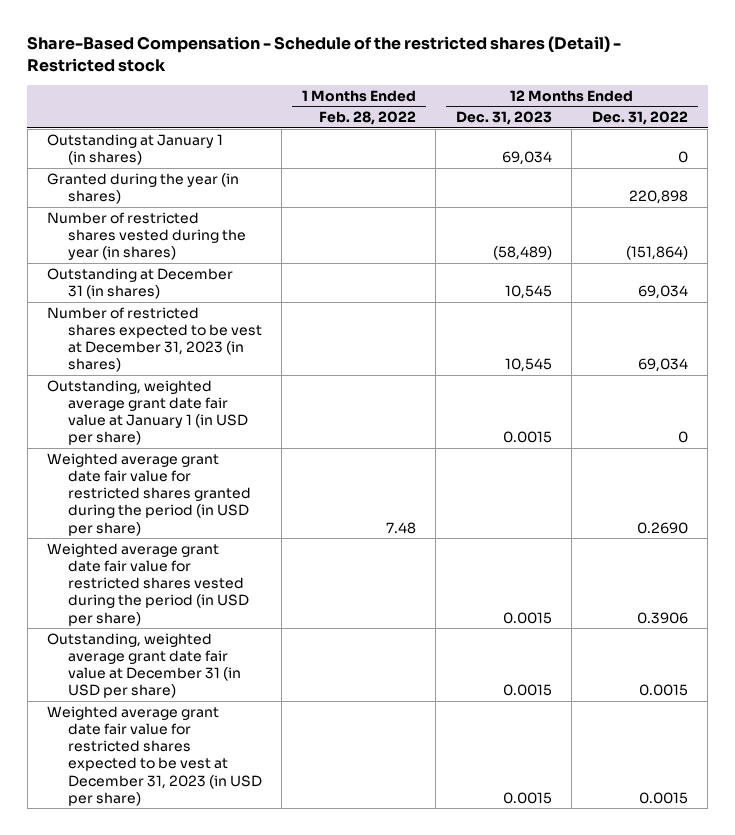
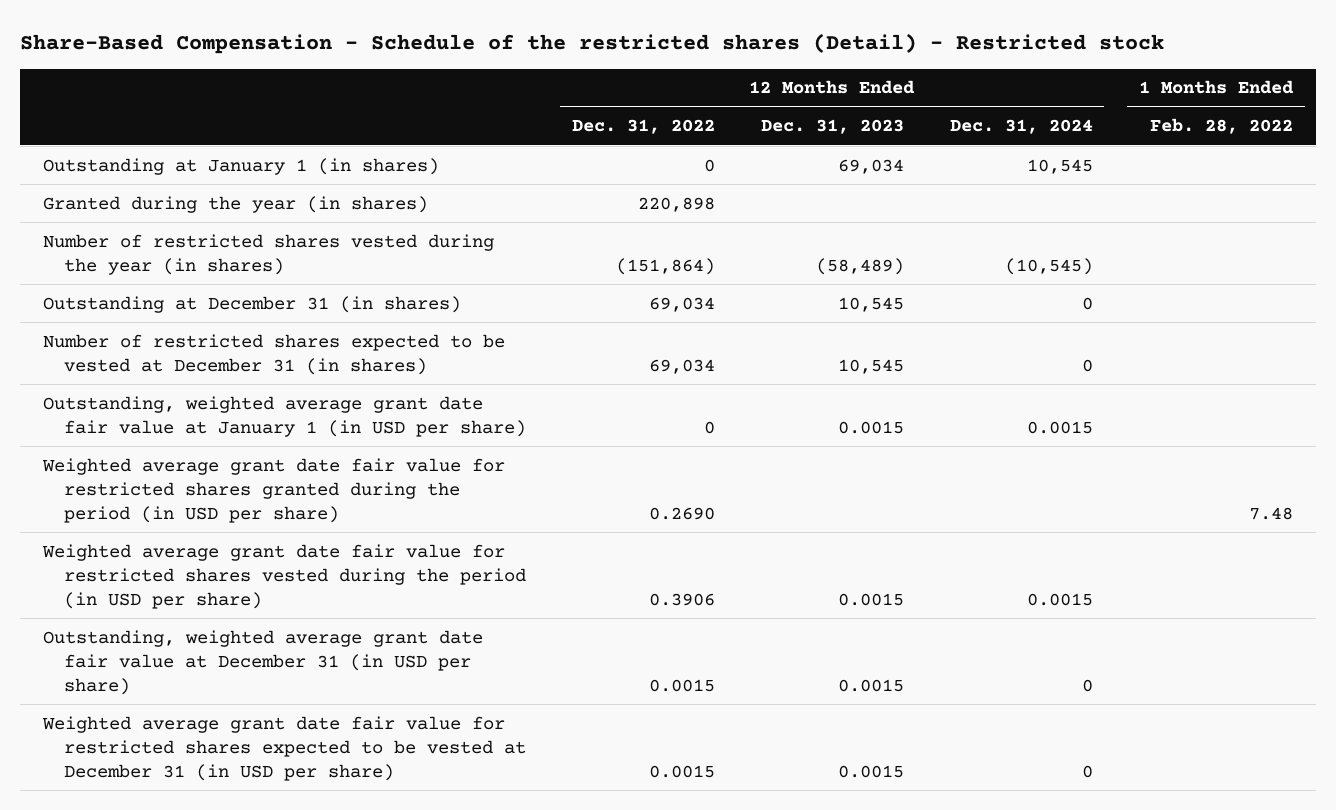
none -> [949,119,1093,135] Dec. 31, 2024
[47,306,262,373] Number of restricted shares expected to be vest at December 31, 2023 (in shares) -> [42,333,505,375] Number of restricted shares expected to be vested at December 31 (in shares)
[47,705,262,806] Weighted average grant date fair value for restricted shares expected to be vest at December 31, 2023 (in USD per share) -> [41,715,526,781] Weighted average grant date fair value for restricted shares expected to be vested at December 31 (in USD per share)

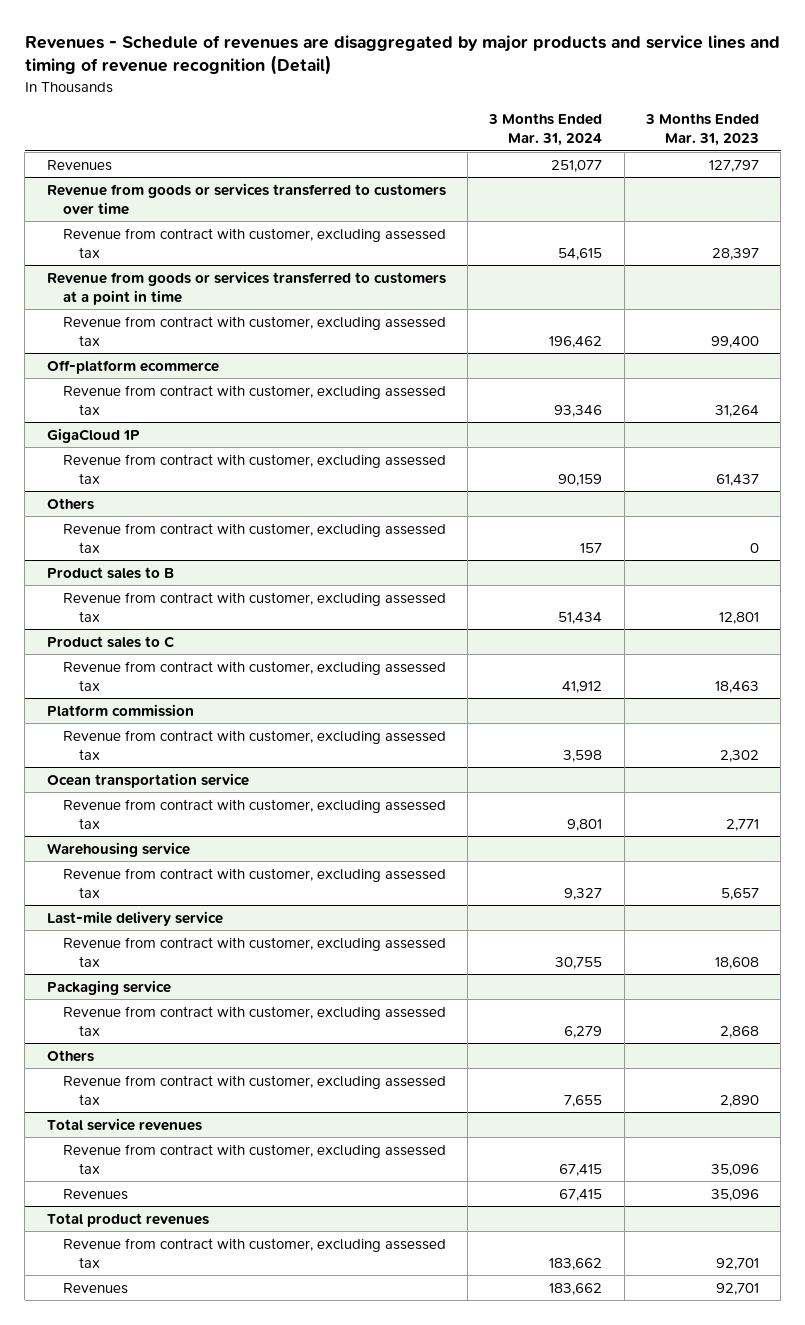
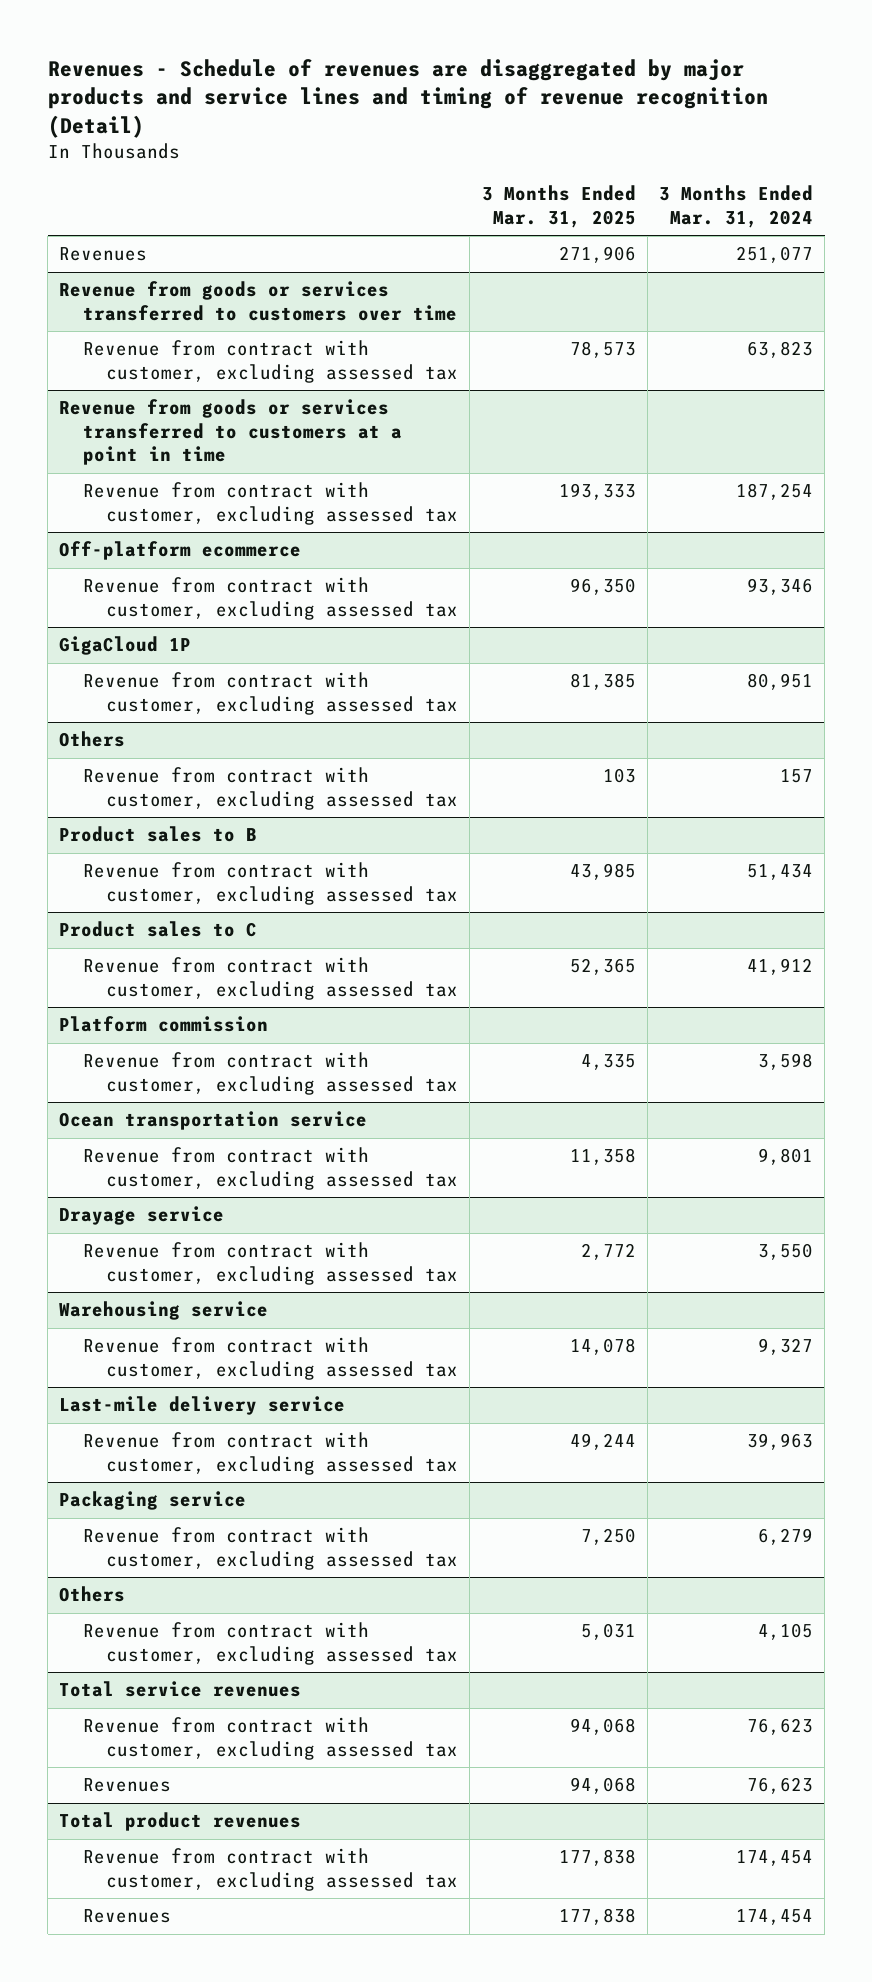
[644,113,759,147] 3 Months Ended Mar. 31, 2023 -> none
none -> [481,185,636,228] 3 Months Ended Mar. 31, 2025
[558,247,603,260] 54,615 -> [747,341,814,359] 63,823
[549,335,603,348] 196,462 -> [736,483,814,501] 187,254
[558,473,603,486] 90,159 -> [747,673,814,691] 80,951
none -> [59,1206,225,1226] Drayage service
none -> [82,1242,458,1285] Revenue from contract with customer, excluding assessed tax
[555,956,603,969] 30,755 -> [747,1433,814,1451] 39,963
[564,1094,603,1107] 7,655 -> [758,1623,814,1641] 4,105
[559,1163,603,1176] 67,415 -> [747,1718,814,1736] 76,623
[559,1188,603,1201] 67,415 -> [747,1777,814,1795] 76,623
[549,1257,603,1270] 183,662 -> [736,1850,814,1867] 174,454
[549,1282,603,1295] 183,662 -> [736,1909,814,1926] 174,454

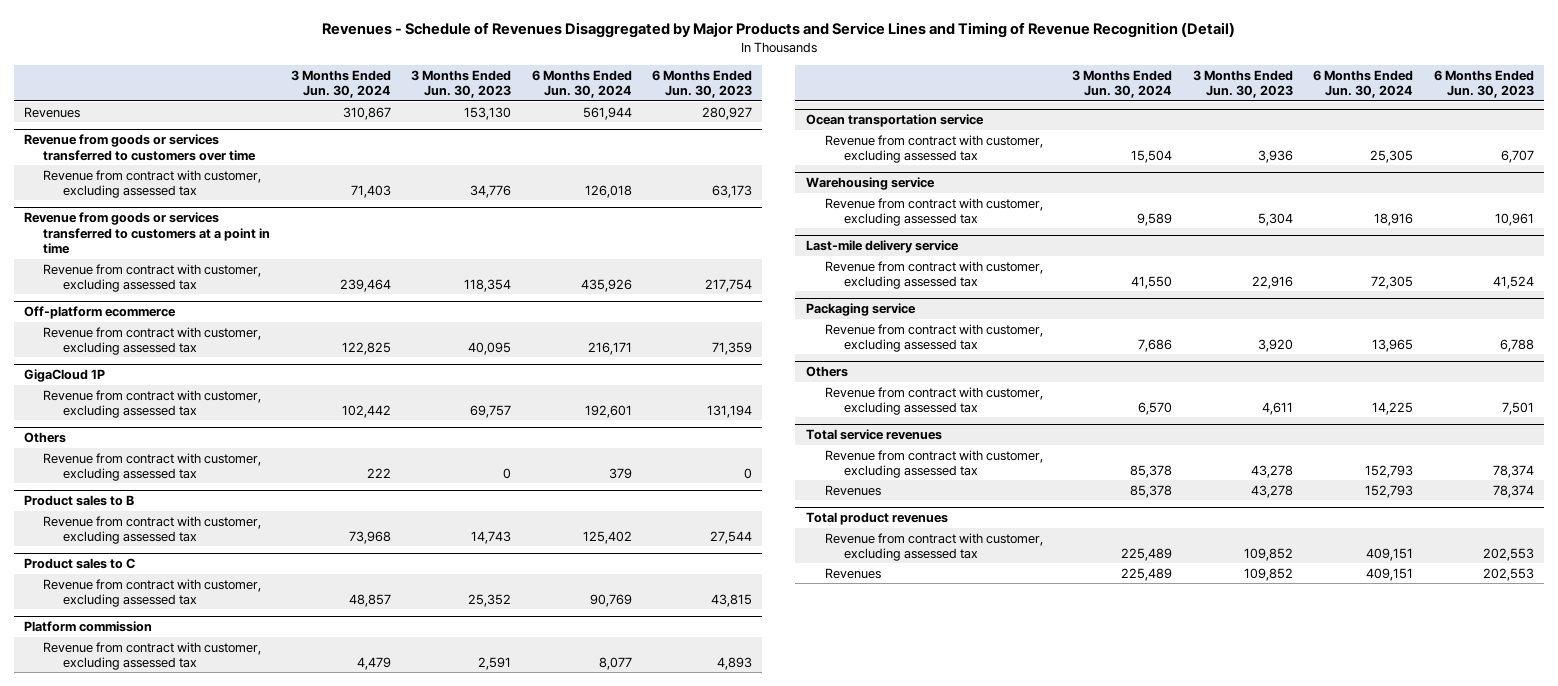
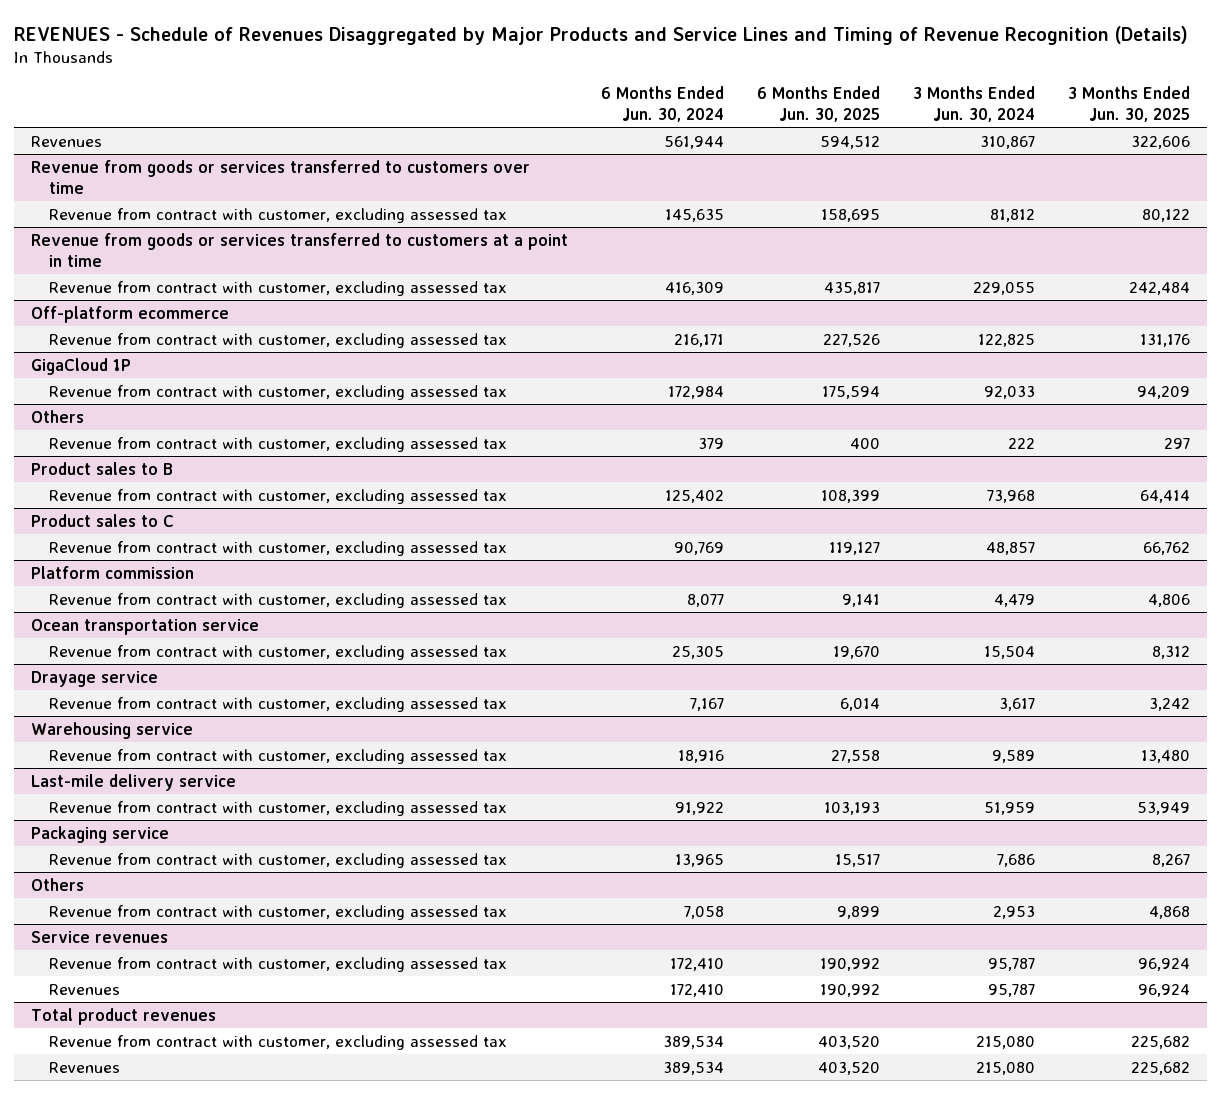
[321,22,1235,39] Revenues - Schedule of Revenues Disaggregated by Major Products and Service Lines and Timing of Revenue Recognition (Detail) -> [14,25,1189,45] REVENUES - Schedule of Revenues Disaggregated by Major Products and Service Lines and Timing of Revenue Recognition (Details)
[411,69,512,99] 3 Months Ended Jun. 30, 2023 -> none
[652,69,753,99] 6 Months Ended Jun. 30, 2023 -> none
none -> [757,85,881,123] 6 Months Ended Jun. 30, 2025
none -> [1068,85,1191,123] 3 Months Ended Jun. 30, 2025
[350,185,391,199] 71,403 -> [990,208,1036,222] 81,812
[584,185,632,199] 126,018 -> [665,208,725,222] 145,635
[339,279,391,293] 239,464 -> [973,281,1036,295] 229,055
[580,279,632,293] 435,926 -> [665,281,725,295] 416,309
[341,405,391,419] 102,442 -> [984,385,1036,399] 92,033
[584,405,632,419] 192,601 -> [668,385,725,399] 172,984
none -> [30,670,158,687] Drayage service
none -> [49,696,508,712] Revenue from contract with customer, excluding assessed tax
[1131,276,1173,290] 41,550 -> [984,801,1036,815] 51,959
[1371,276,1414,290] 72,305 -> [675,801,725,815] 91,922
[1138,402,1173,416] 6,570 -> [993,905,1036,919] 2,953
[1372,402,1414,416] 14,225 -> [684,905,725,919] 7,058
[805,429,942,441] Total service revenues -> [30,930,168,943] Service revenues
[1130,465,1173,479] 85,378 -> [988,957,1036,971] 95,787
[1365,465,1414,479] 152,793 -> [670,957,725,971] 172,410
[1130,484,1173,498] 85,378 -> [988,983,1036,997] 95,787
[1365,484,1414,498] 152,793 -> [670,983,725,997] 172,410
[1121,548,1173,562] 225,489 -> [976,1035,1036,1049] 215,080
[1366,548,1414,562] 409,151 -> [663,1035,725,1049] 389,534
[1121,567,1173,581] 225,489 -> [976,1061,1036,1075] 215,080
[1366,567,1414,581] 409,151 -> [663,1061,725,1075] 389,534

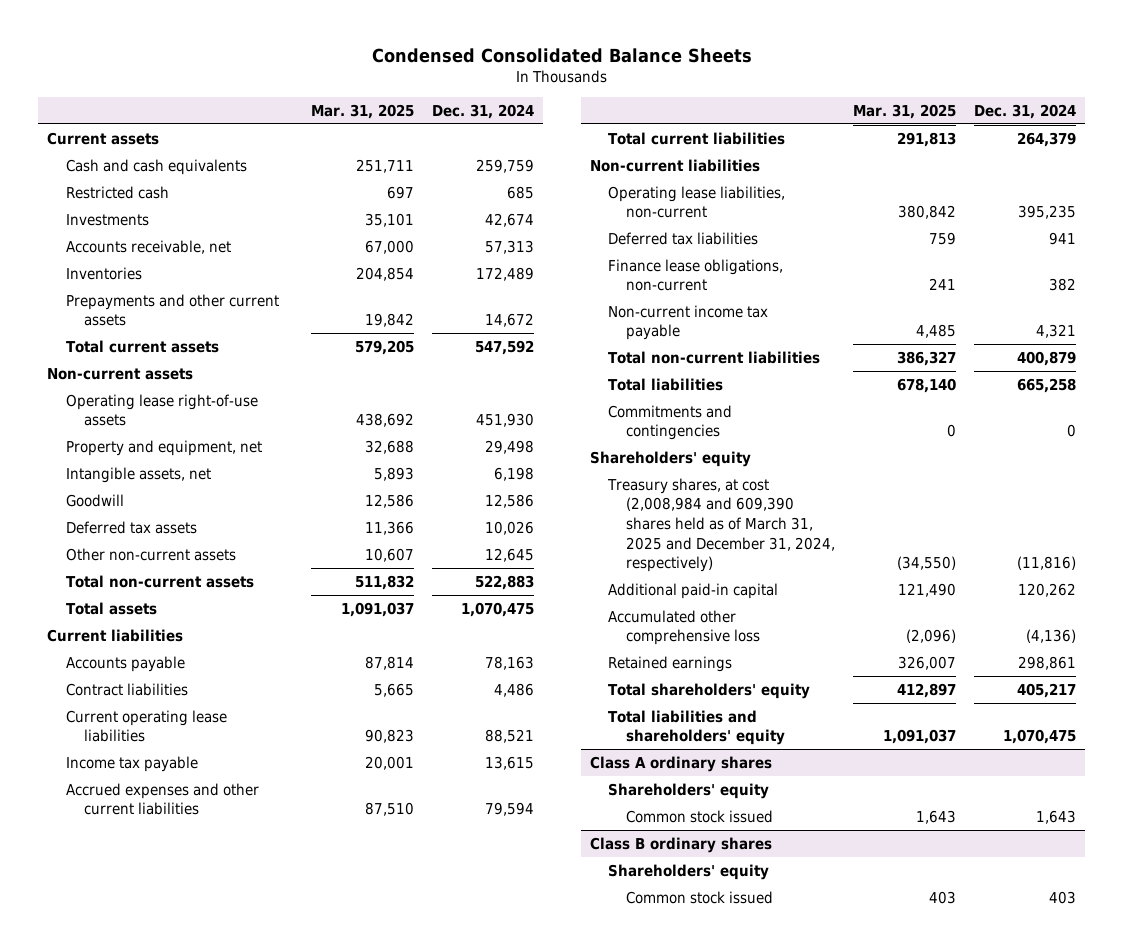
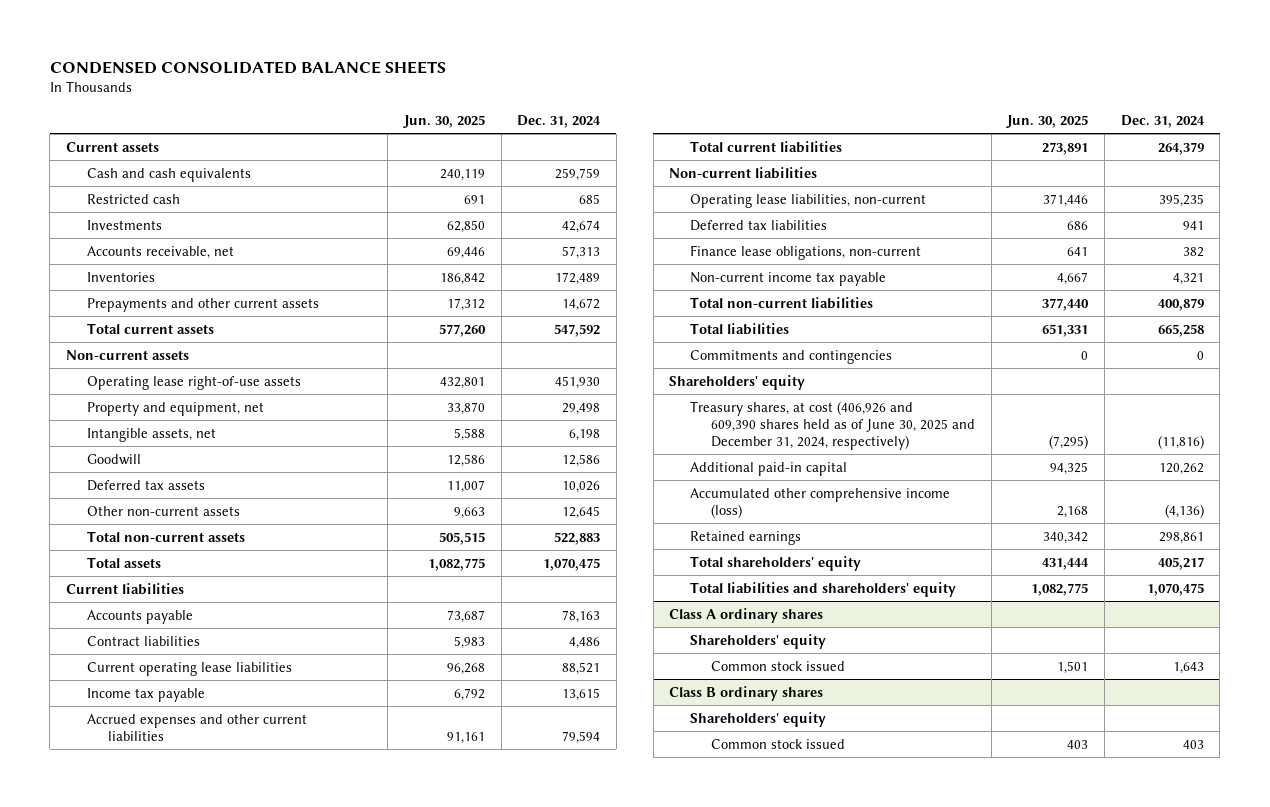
[371,47,752,63] Condensed Consolidated Balance Sheets -> [49,60,446,74] CONDENSED CONSOLIDATED BALANCE SHEETS
[311,104,415,120] Mar. 31, 2025 -> none
none -> [402,114,485,128] Jun. 30, 2025
[607,477,836,573] Treasury shares, at cost (2,008,984 and 609,390 shares held as of March 31, 2025 and December 31, 2024, respectively) -> [690,400,975,450] Treasury shares, at cost (406,926 and 609,390 shares held as of June 30, 2025 and December 31, 2024, respectively)
[608,609,761,646] Accumulated other comprehensive loss -> [690,487,951,518] Accumulated other comprehensive income (loss)

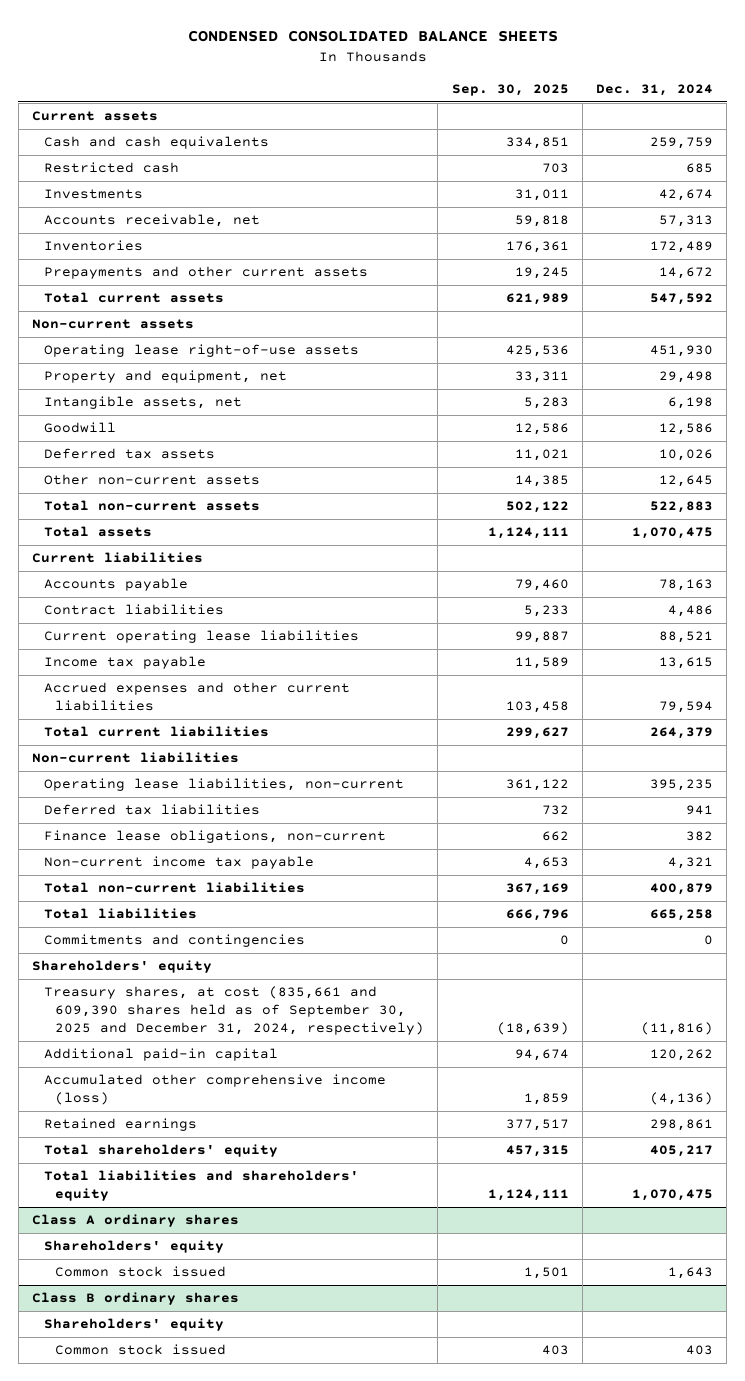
[402,114,485,128] Jun. 30, 2025 -> none
none -> [451,84,569,97] Sep. 30, 2025
[690,400,975,450] Treasury shares, at cost (406,926 and 609,390 shares held as of June 30, 2025 and December 31, 2024, respectively) -> [43,986,425,1036] Treasury shares, at cost (835,661 and 609,390 shares held as of September 30, 2025 and December 31, 2024, respectively)

